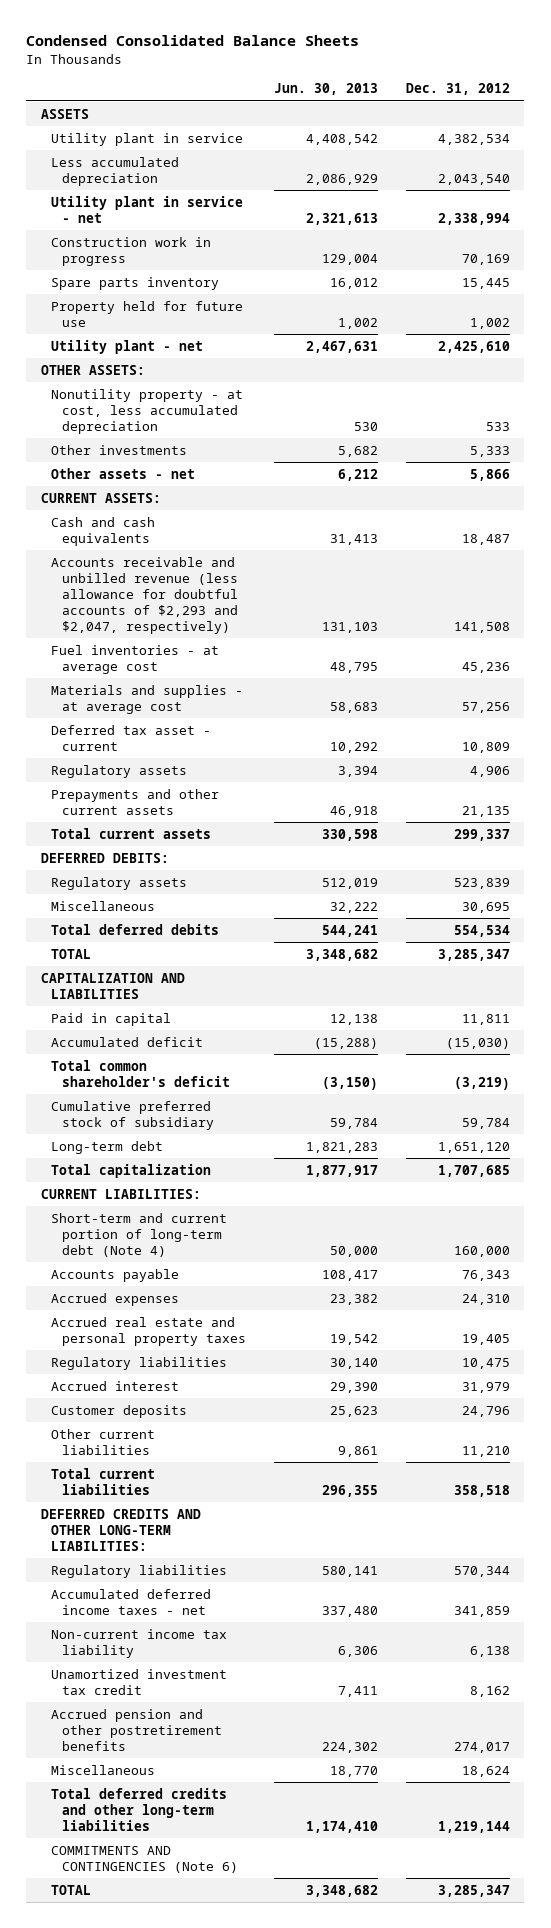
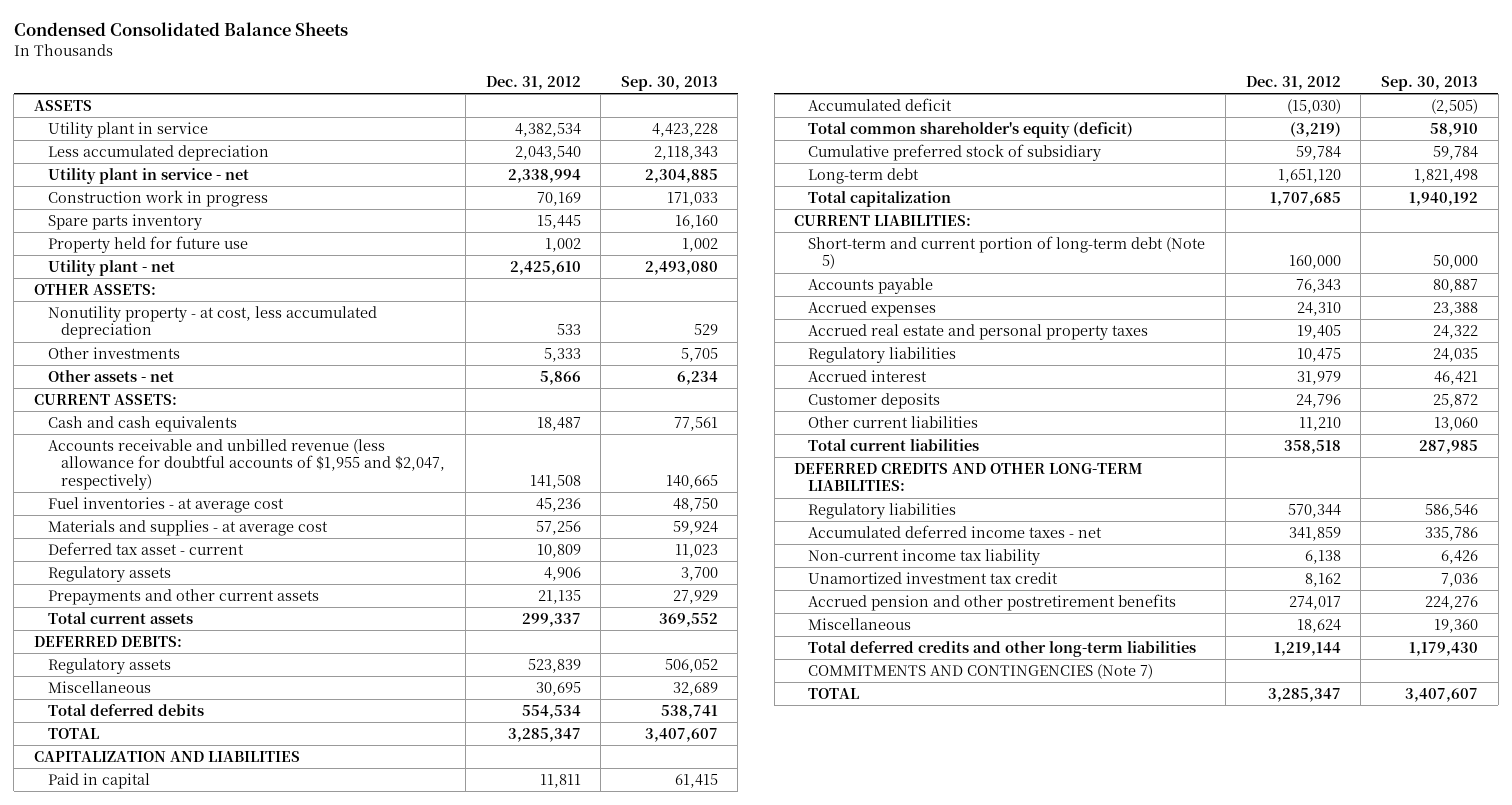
[273,83,378,96] Jun. 30, 2013 -> none
none -> [620,75,718,91] Sep. 30, 2013
[51,556,238,634] Accounts receivable and unbilled revenue (less allowance for doubtful accounts of $2,293 and $2,047, respectively) -> [47,438,446,490] Accounts receivable and unbilled revenue (less allowance for doubtful accounts of $1,955 and $2,047, respectively)
[51,1059,230,1087] Total common shareholder's deficit -> [807,121,1133,138] Total common shareholder's equity (deficit)
[51,1212,228,1257] Short-term and current portion of long-term debt (Note 4) -> [807,235,1205,270] Short-term and current portion of long-term debt (Note 5)
[51,1845,238,1873] COMMITMENTS AND CONTINGENCIES (Note 6) -> [807,663,1153,679] COMMITMENTS AND CONTINGENCIES (Note 7)

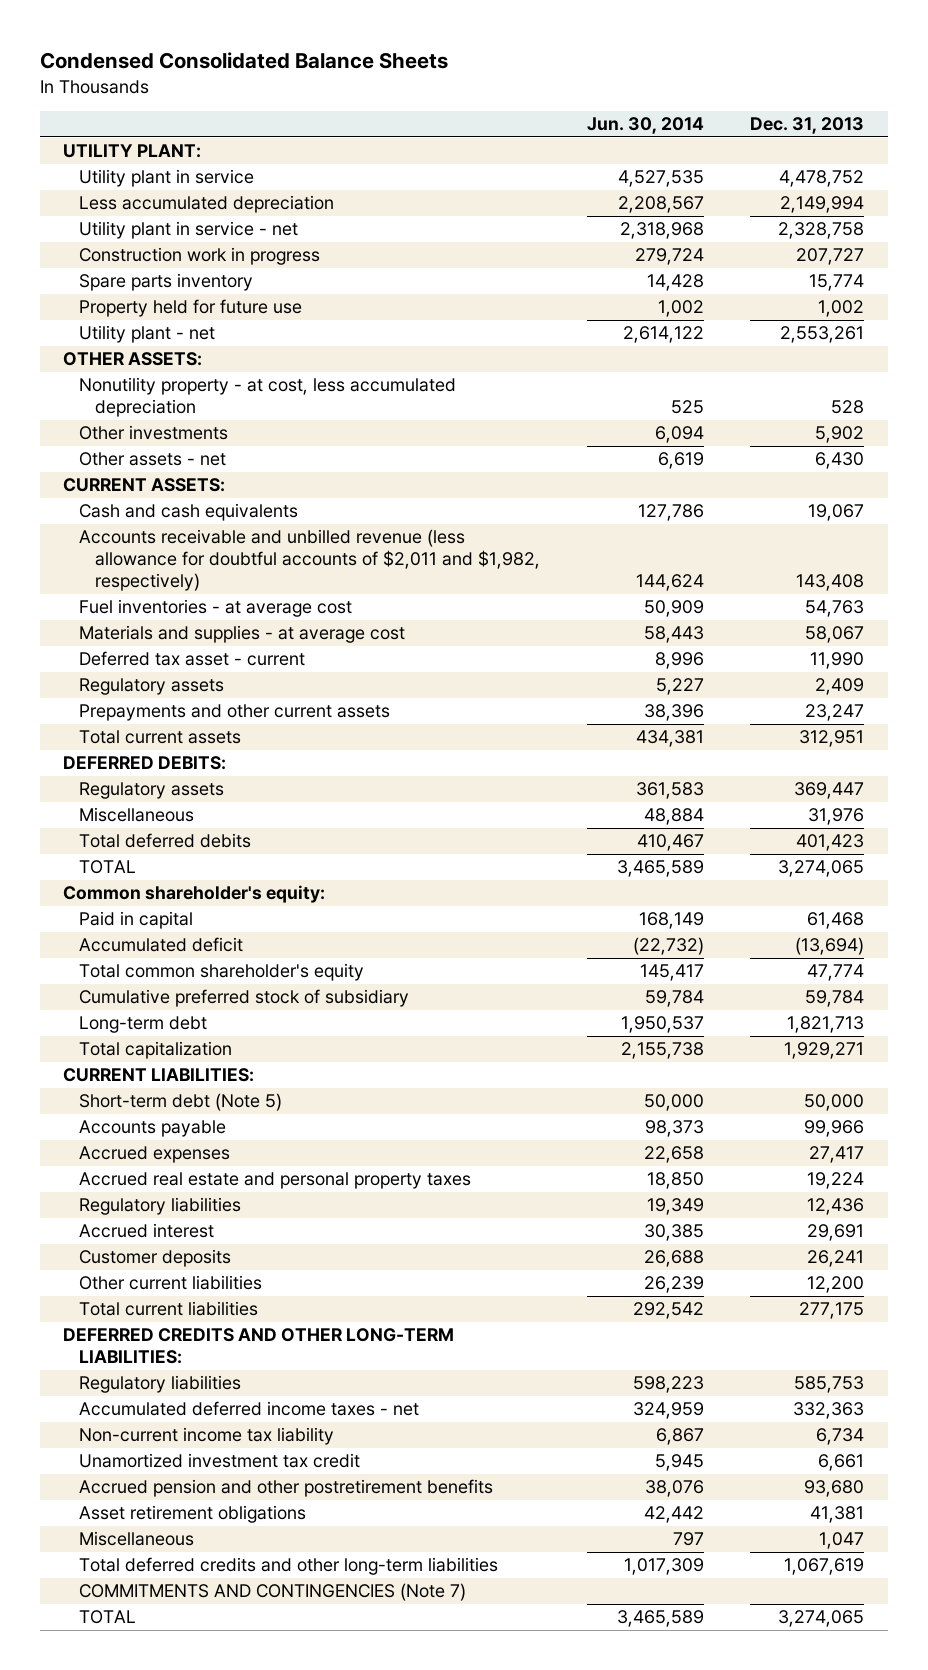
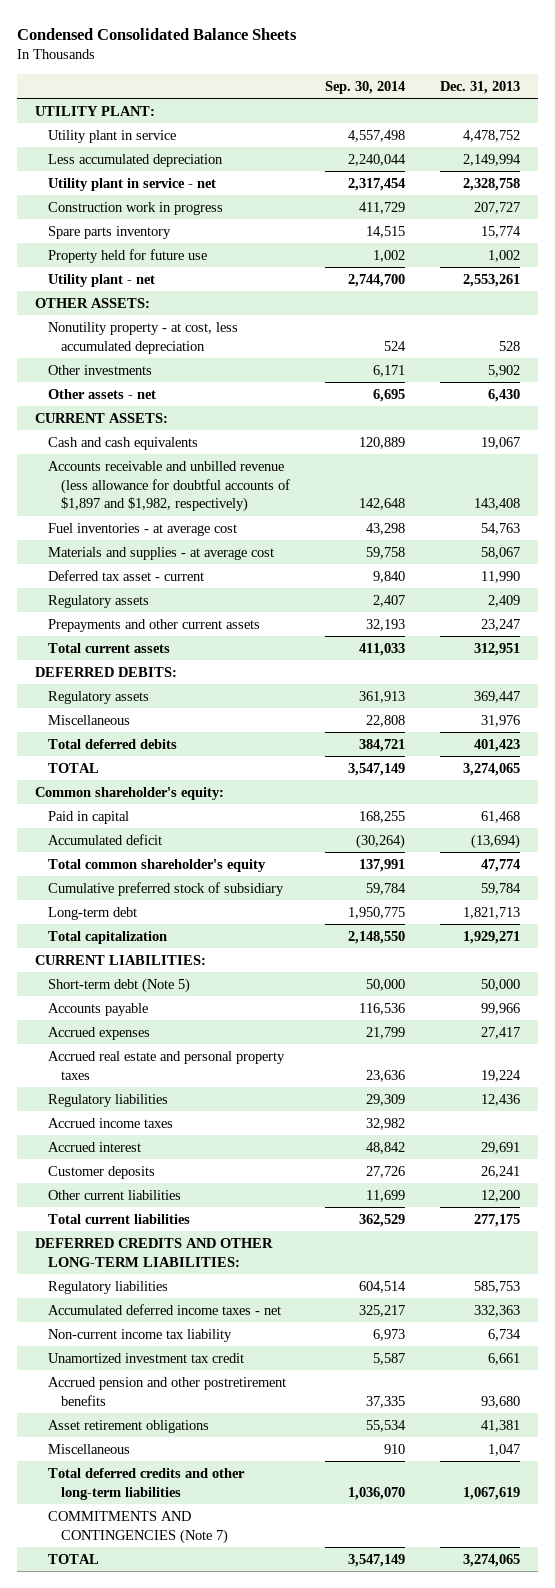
[586,117,704,135] Jun. 30, 2014 -> none
none -> [325,80,406,94] Sep. 30, 2014
[79,529,541,591] Accounts receivable and unbilled revenue (less allowance for doubtful accounts of $2,011 and $1,982, respectively) -> [47,460,291,513] Accounts receivable and unbilled revenue (less allowance for doubtful accounts of $1,897 and $1,982, respectively)
none -> [47,1117,173,1128] Accrued income taxes

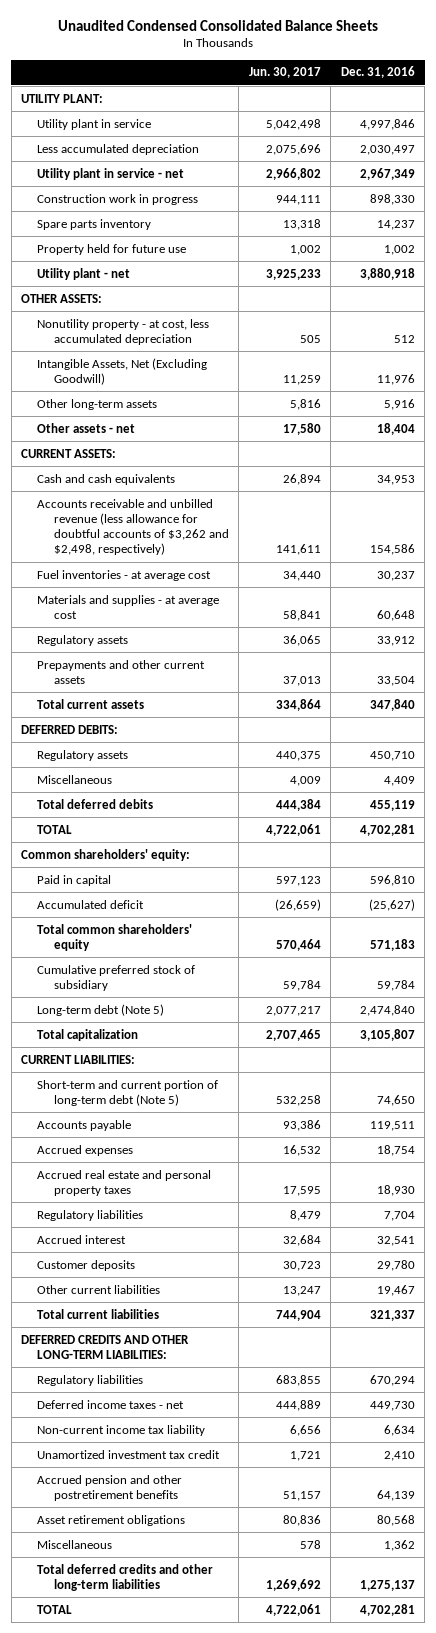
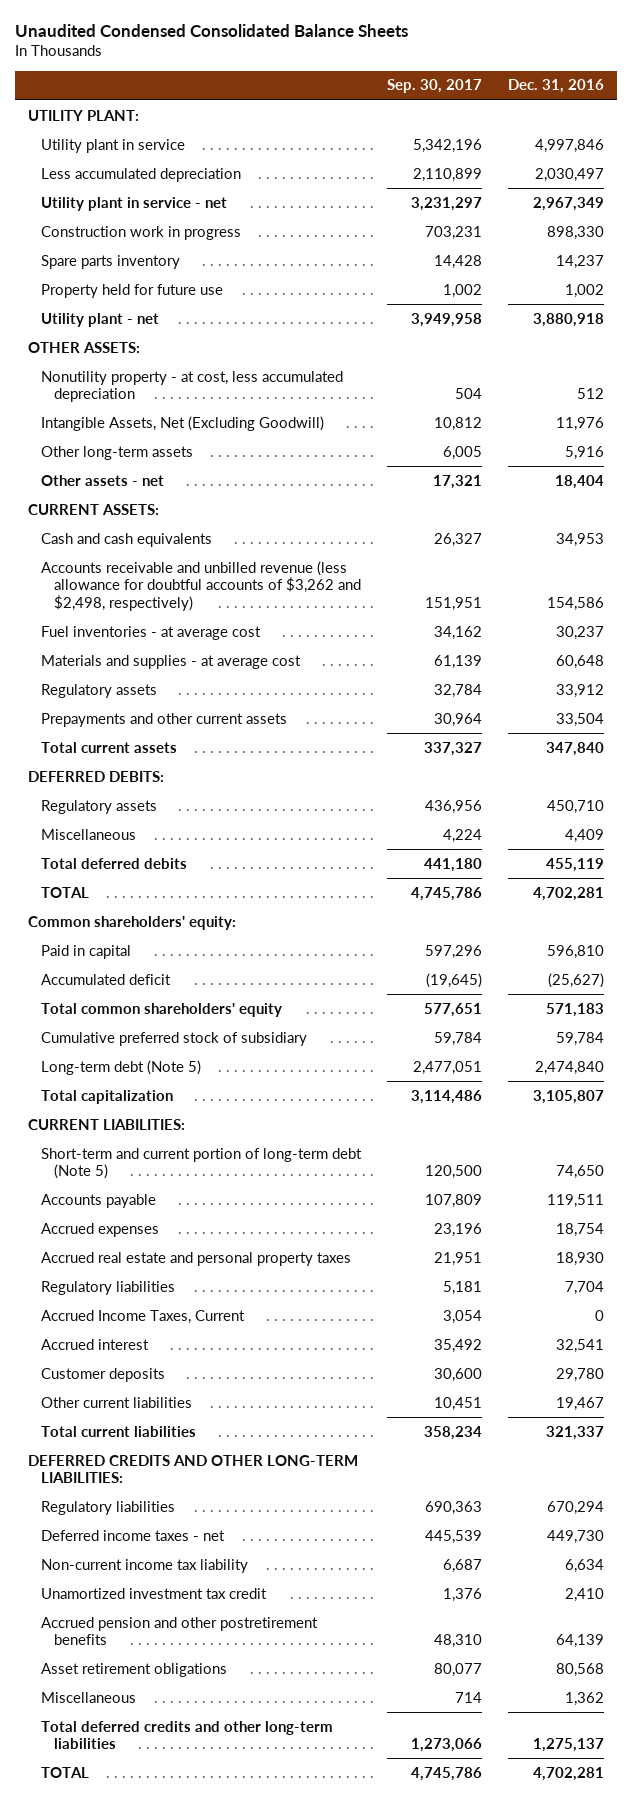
[248,67,321,79] Jun. 30, 2017 -> none
none -> [387,79,483,94] Sep. 30, 2017
none -> [40,1309,245,1324] Accrued Income Taxes, Current

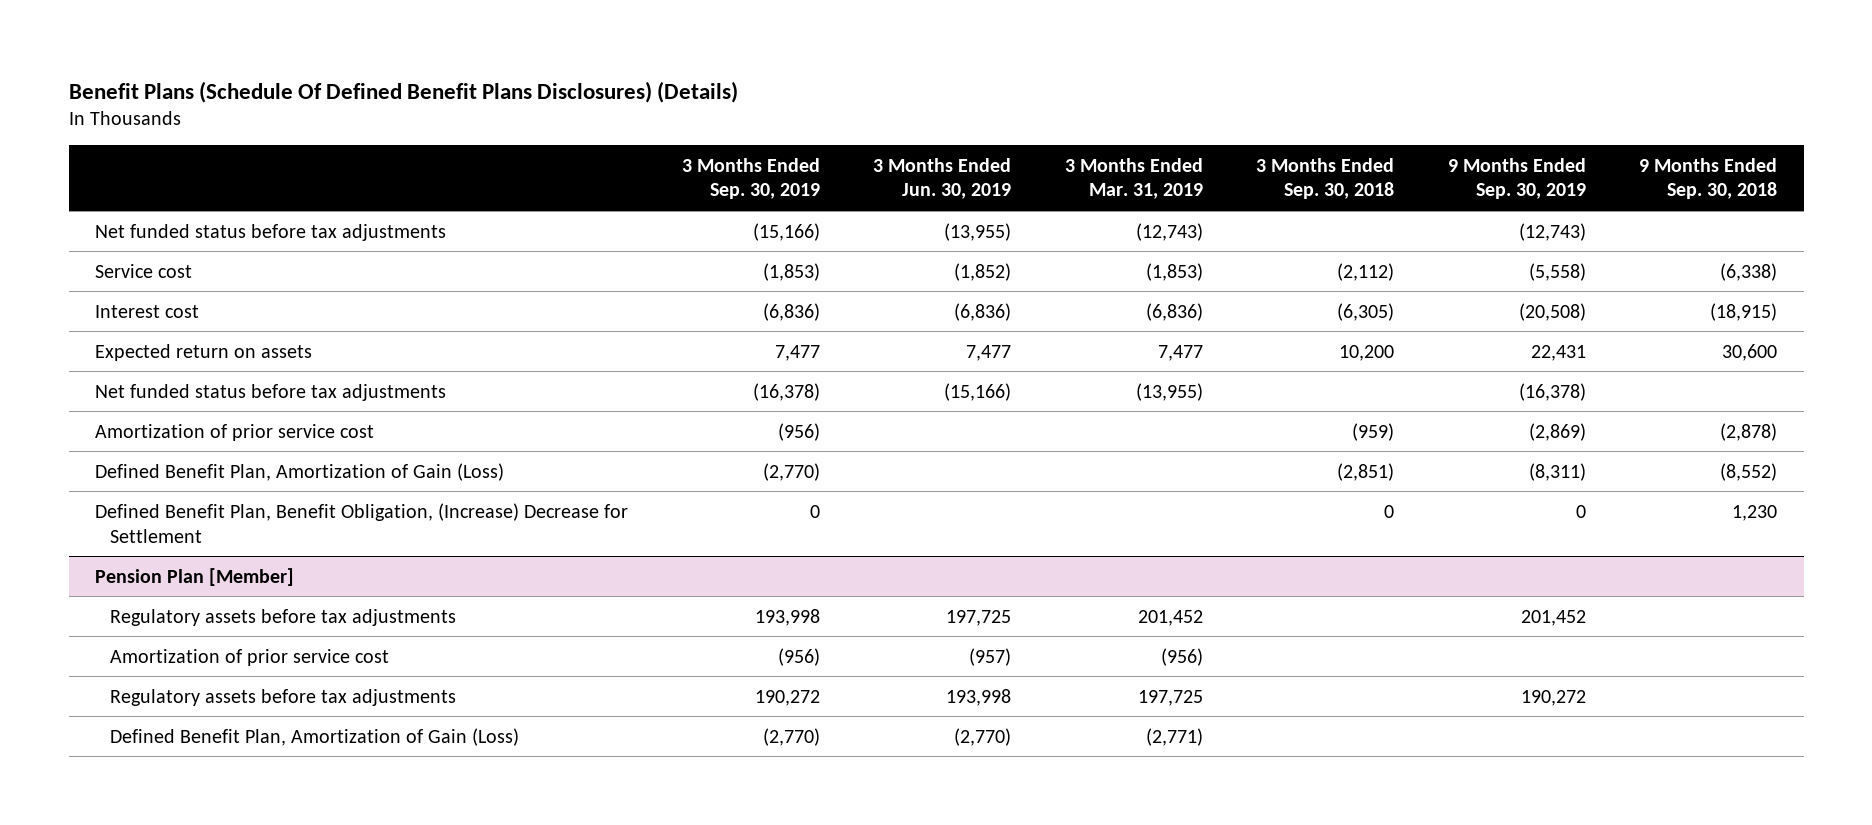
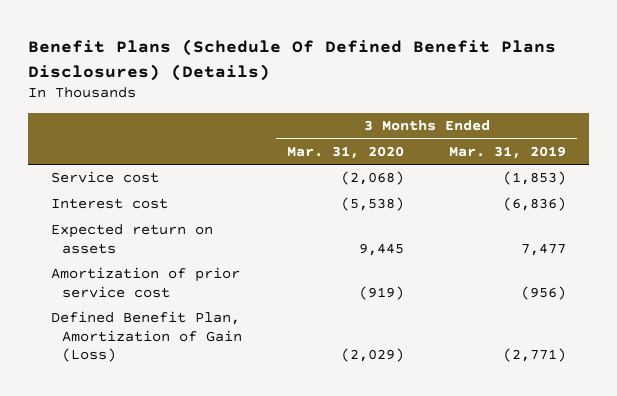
[681,157,820,200] 3 Months Ended Sep. 30, 2019 -> none
[873,157,1012,200] 3 Months Ended Jun. 30, 2019 -> none
[1256,157,1395,200] 3 Months Ended Sep. 30, 2018 -> none
[1447,157,1586,200] 9 Months Ended Sep. 30, 2019 -> none
[1639,157,1778,200] 9 Months Ended Sep. 30, 2018 -> none
none -> [287,145,405,159] Mar. 31, 2020
[95,223,447,241] Net funded status before tax adjustments -> none
[95,383,447,401] Net funded status before tax adjustments -> none
[95,423,375,441] Amortization of prior service cost -> none
[95,462,505,481] Defined Benefit Plan, Amortization of Gain (Loss) -> none
[95,502,629,543] Defined Benefit Plan, Benefit Obligation, (Increase) Decrease for Settlement -> none
[95,567,295,586] Pension Plan [Member] -> none
[110,608,457,626] Regulatory assets before tax adjustments -> none
[110,688,457,706] Regulatory assets before tax adjustments -> none

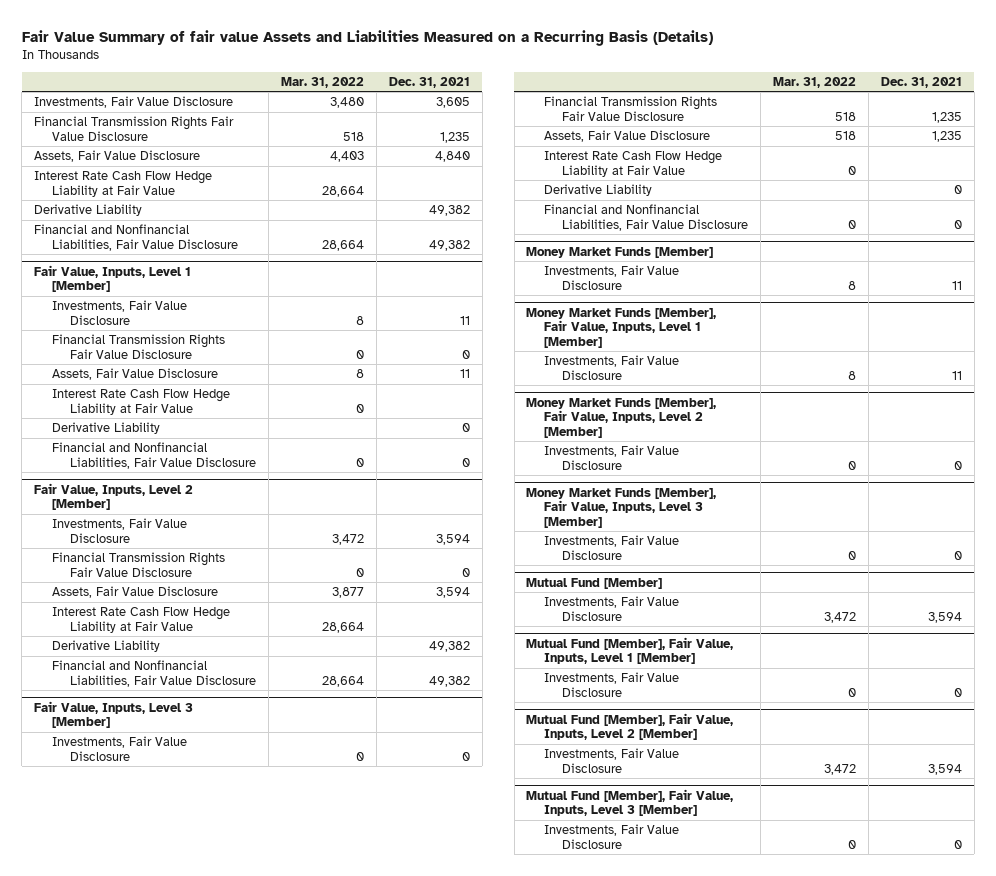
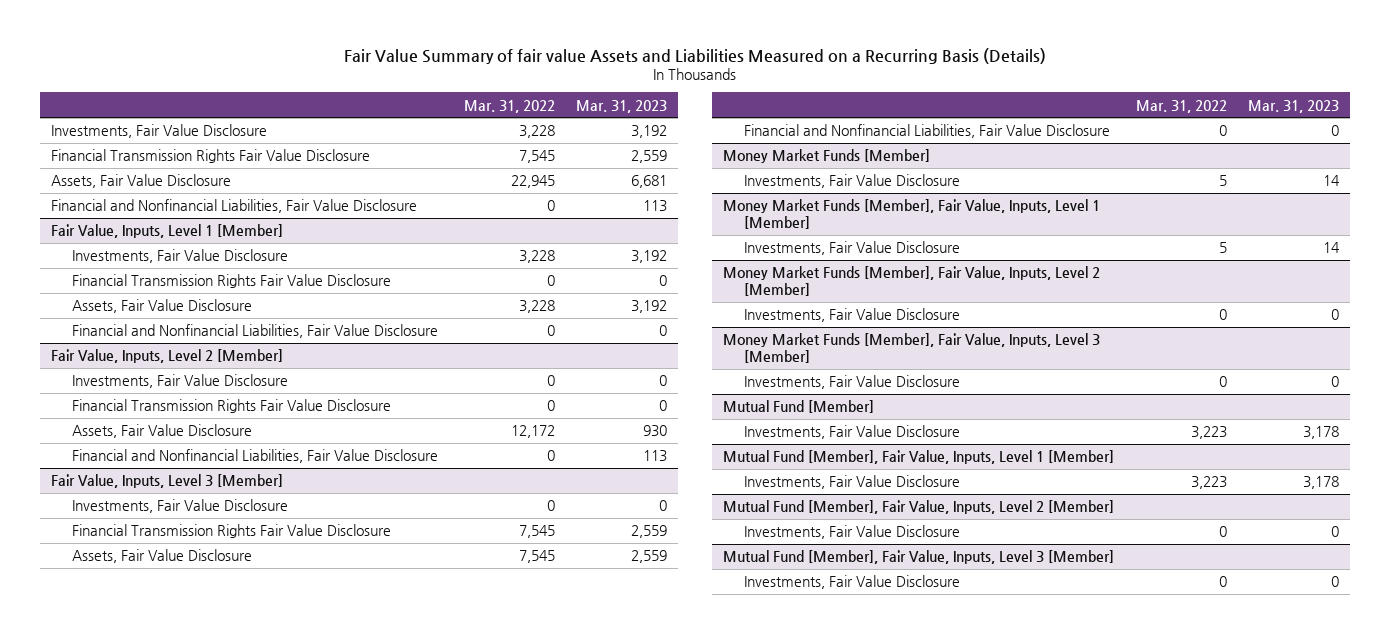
[388,76,470,88] Dec. 31, 2021 -> none
none -> [576,99,668,113] Mar. 31, 2023
[34,171,213,197] Interest Rate Cash Flow Hedge Liability at Fair Value -> none
[34,204,143,217] Derivative Liability -> none
[330,97,365,109] 3,480 -> [518,125,555,139] 3,228
[343,131,365,141] 518 -> [518,150,555,164] 7,545
[330,151,365,163] 4,403 -> [510,175,555,189] 22,945
[322,239,365,251] 28,664 -> [546,200,555,212] 0
[356,315,365,325] 8 -> [518,250,555,264] 3,228
[52,389,231,415] Interest Rate Cash Flow Hedge Liability at Fair Value -> none
[52,422,161,435] Derivative Liability -> none
[356,369,365,379] 8 -> [518,300,555,314] 3,228
[332,533,365,545] 3,472 -> [546,375,555,387] 0
[52,607,231,633] Interest Rate Cash Flow Hedge Liability at Fair Value -> none
[52,640,161,653] Derivative Liability -> none
[332,587,365,599] 3,877 -> [510,425,555,439] 12,172
[322,675,365,687] 28,664 -> [546,450,555,462] 0
[544,151,723,177] Interest Rate Cash Flow Hedge Liability at Fair Value -> none
[544,184,653,197] Derivative Liability -> none
[835,111,857,121] 518 -> [518,525,555,539] 7,545
[835,131,857,141] 518 -> [518,550,555,564] 7,545
[848,280,857,290] 8 -> [1218,175,1227,187] 5
[848,370,857,380] 8 -> [1218,242,1227,254] 5
[824,611,857,623] 3,472 -> [1190,426,1227,440] 3,223
[848,687,857,697] 0 -> [1190,476,1227,490] 3,223
[824,763,857,775] 3,472 -> [1218,526,1227,538] 0

